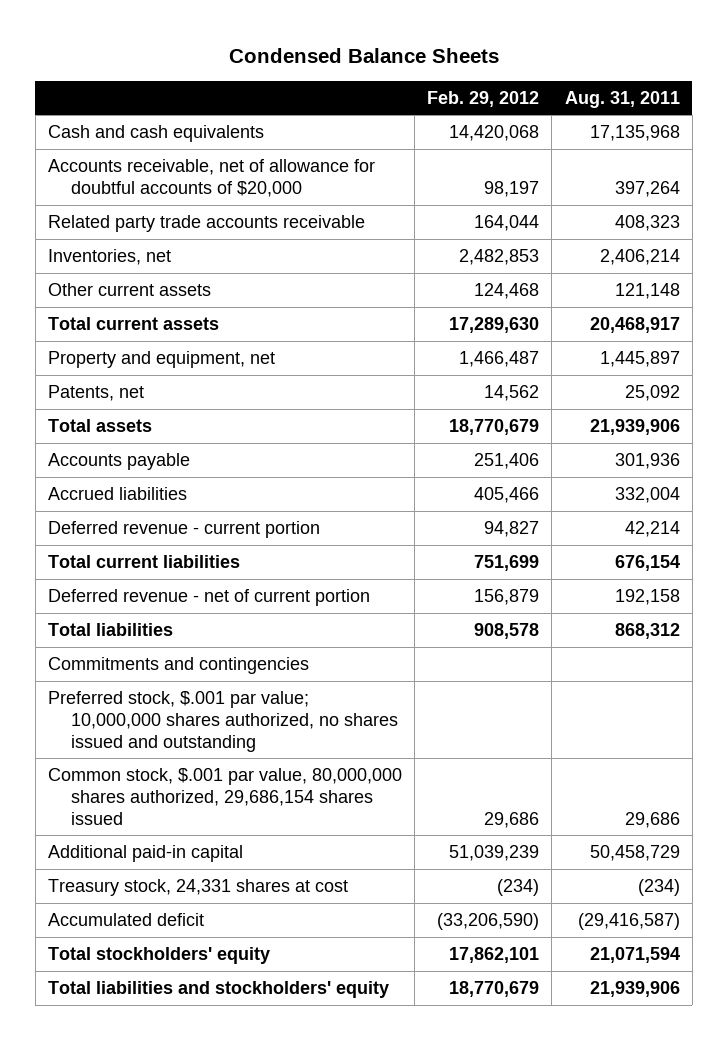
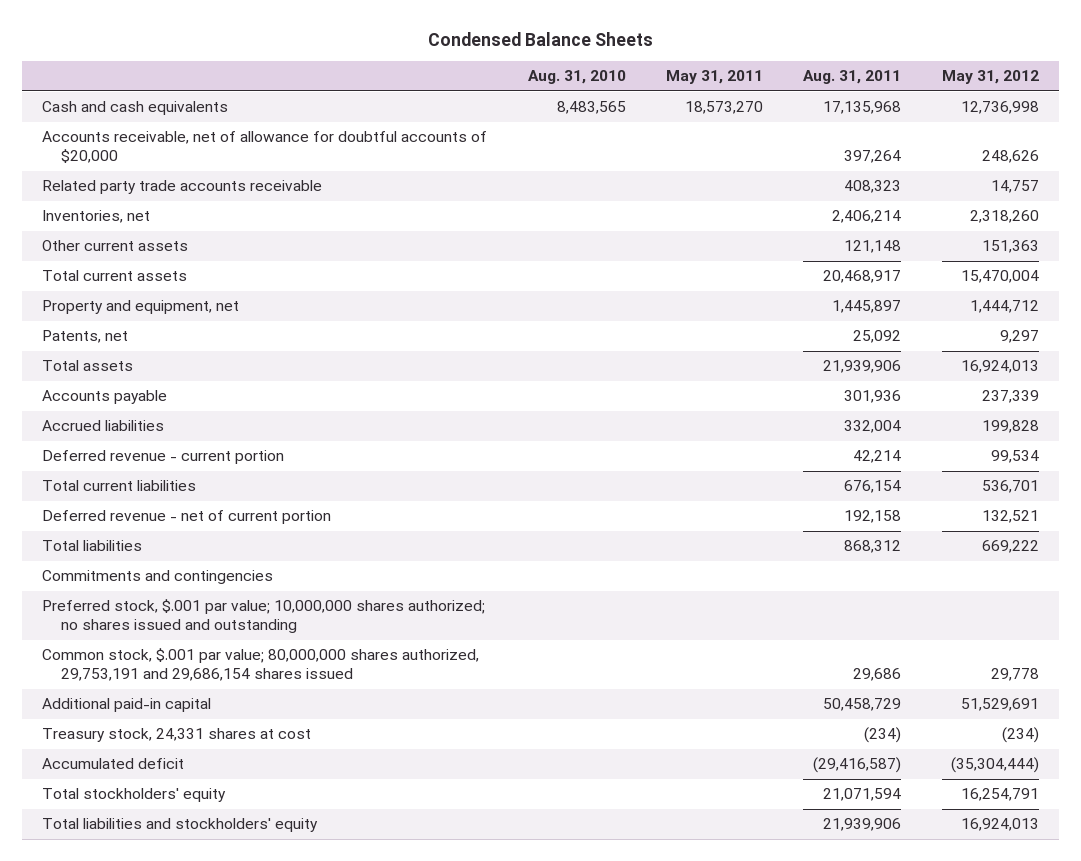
[427,90,540,107] Feb. 29, 2012 -> none
none -> [527,70,626,85] Aug. 31, 2010
none -> [666,70,764,85] May 31, 2011
none -> [941,70,1039,85] May 31, 2012
[47,691,399,752] Preferred stock, $.001 par value; 10,000,000 shares authorized, no shares issued and outstanding -> [42,599,486,634] Preferred stock, $.001 par value; 10,000,000 shares authorized; no shares issued and outstanding
[47,768,402,825] Common stock, $.001 par value, 80,000,000 shares authorized, 29,686,154 shares issued -> [42,648,480,682] Common stock, $.001 par value; 80,000,000 shares authorized, 29,753,191 and 29,686,154 shares issued

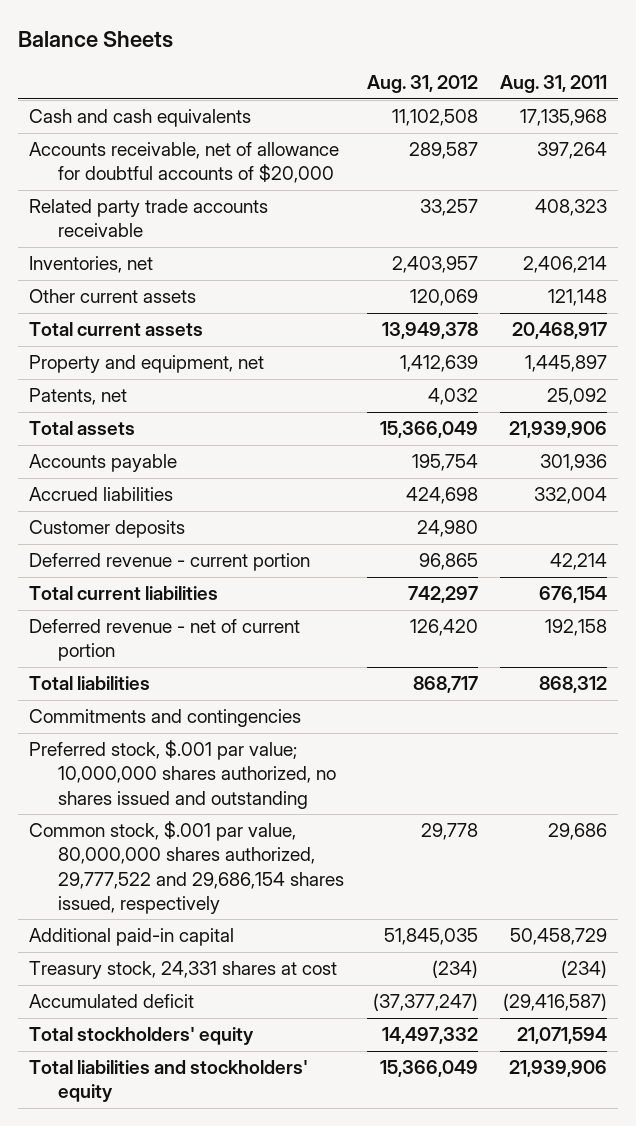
[427,31,653,46] Condensed Balance Sheets -> [17,31,173,49] Balance Sheets
[527,70,626,85] Aug. 31, 2010 -> none
[666,70,764,85] May 31, 2011 -> none
[941,70,1039,85] May 31, 2012 -> none
none -> [366,75,478,94] Aug. 31, 2012
none -> [28,520,185,539] Customer deposits
[42,599,486,634] Preferred stock, $.001 par value; 10,000,000 shares authorized; no shares issued and outstanding -> [28,740,337,809] Preferred stock, $.001 par value; 10,000,000 shares authorized, no shares issued and outstanding
[42,648,480,682] Common stock, $.001 par value; 80,000,000 shares authorized, 29,753,191 and 29,686,154 shares issued -> [28,821,345,914] Common stock, $.001 par value, 80,000,000 shares authorized, 29,777,522 and 29,686,154 shares issued, respectively

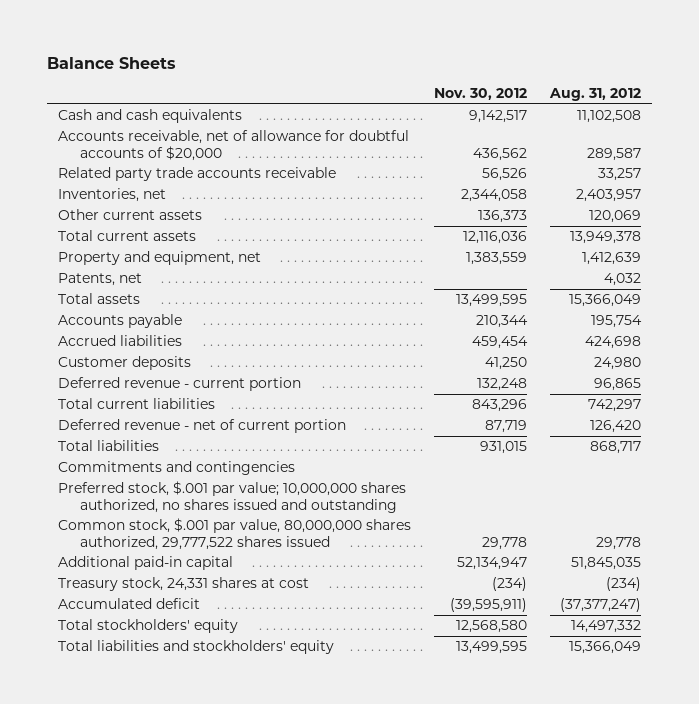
[500,75,608,94] Aug. 31, 2011 -> none
none -> [433,87,527,100] Nov. 30, 2012
[28,821,345,914] Common stock, $.001 par value, 80,000,000 shares authorized, 29,777,522 and 29,686,154 shares issued, respectively -> [58,518,412,550] Common stock, $.001 par value, 80,000,000 shares authorized, 29,777,522 shares issued

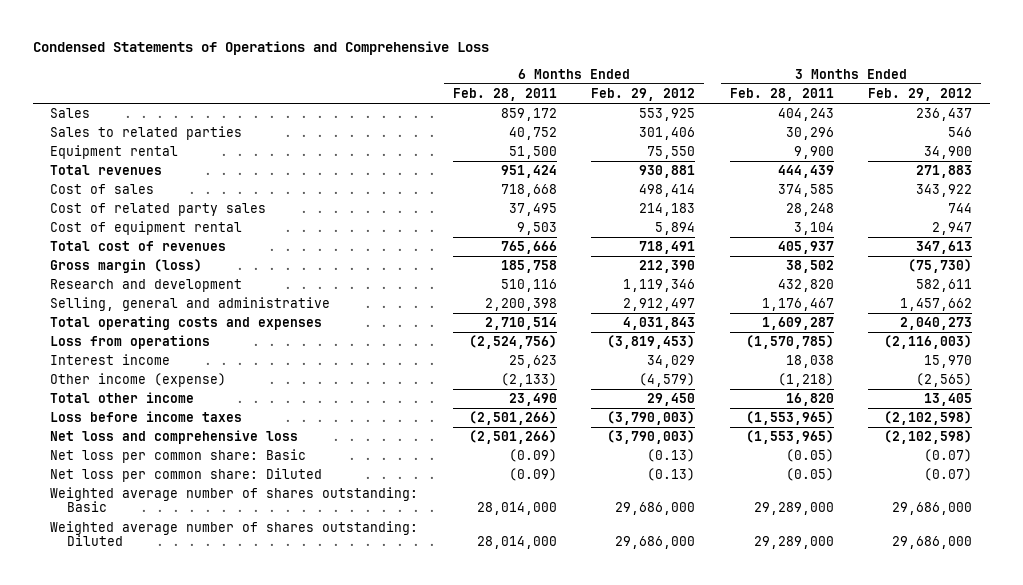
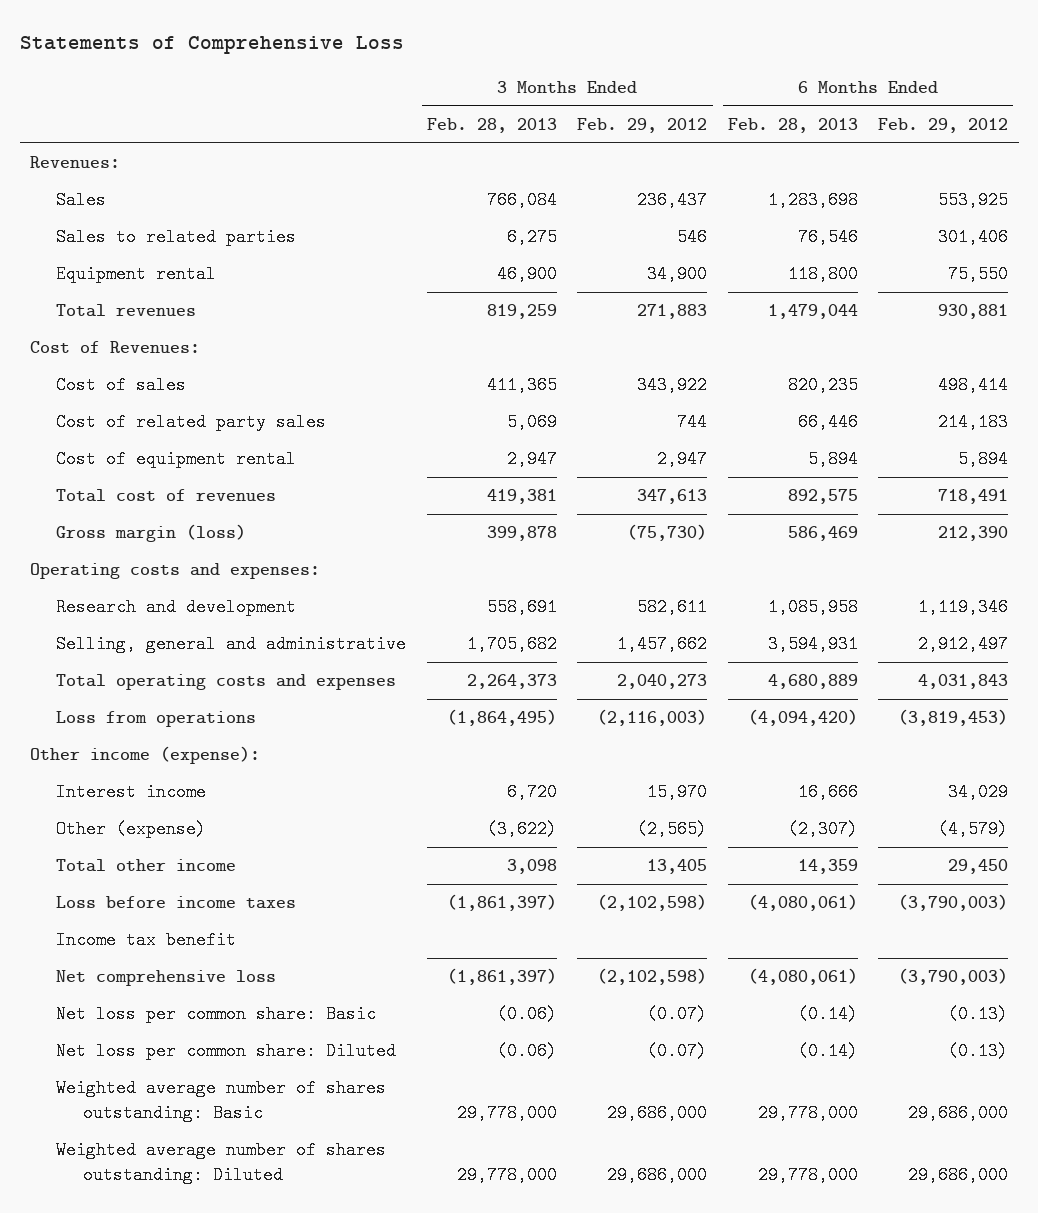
[33,41,490,56] Condensed Statements of Operations and Comprehensive Loss -> [19,36,404,55] Statements of Comprehensive Loss
[452,88,557,102] Feb. 28, 2011 -> none
[729,88,834,102] Feb. 28, 2011 -> none
none -> [426,118,557,134] Feb. 28, 2013
none -> [727,118,858,134] Feb. 28, 2013
none -> [29,156,120,169] Revenues:
none -> [29,341,200,354] Cost of Revenues:
none -> [29,563,320,580] Operating costs and expenses:
none -> [29,746,260,765] Other income (expense):
[50,373,227,388] Other income (expense) -> [56,820,207,839] Other (expense)
none -> [56,931,237,950] Income tax benefit
[50,430,299,445] Net loss and comprehensive loss -> [56,970,277,987] Net comprehensive loss

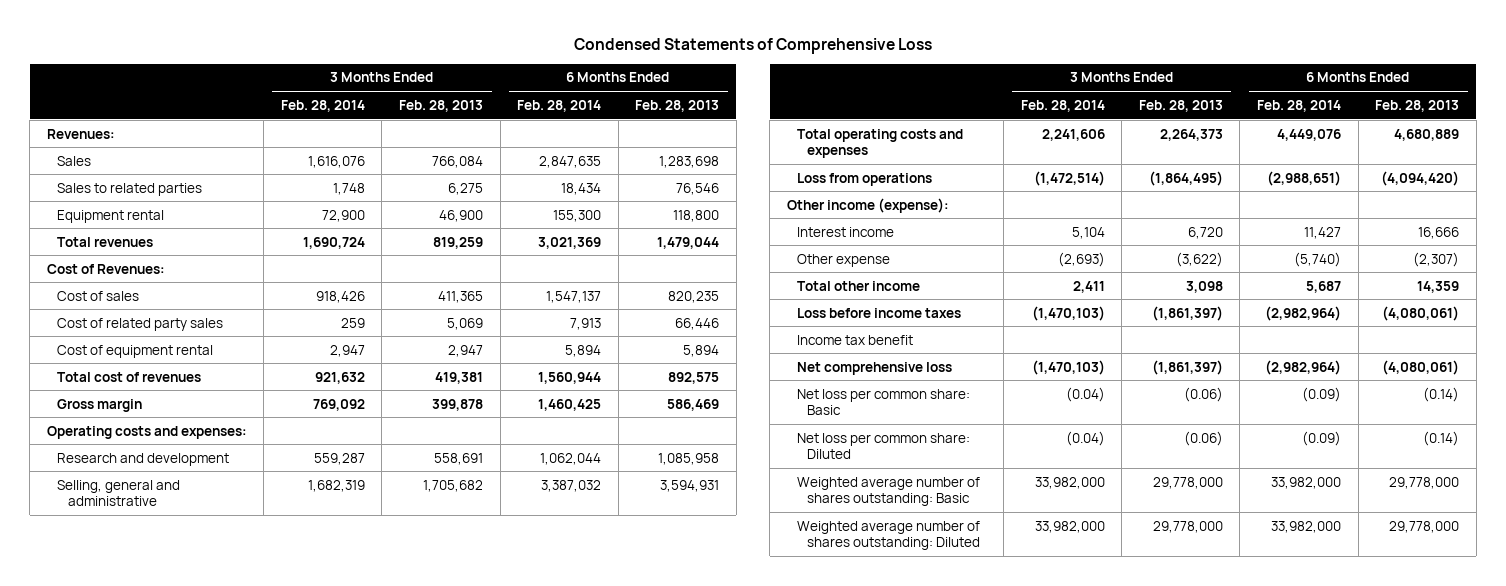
[19,36,404,55] Statements of Comprehensive Loss -> [573,38,932,55] Condensed Statements of Comprehensive Loss
[577,118,708,134] Feb. 29, 2012 -> none
[878,118,1009,134] Feb. 29, 2012 -> none
none -> [280,99,365,112] Feb. 28, 2014
none -> [517,99,602,112] Feb. 28, 2014
[56,524,247,543] Gross margin (loss) -> [57,398,143,412] Gross margin
[56,820,207,839] Other (expense) -> [797,253,891,267] Other expense

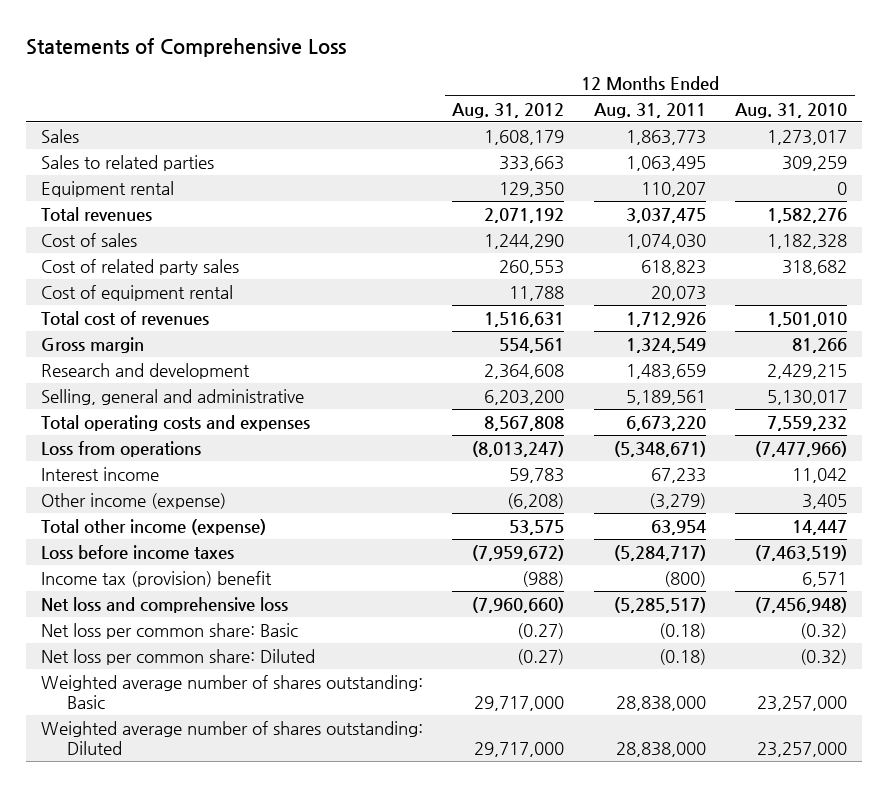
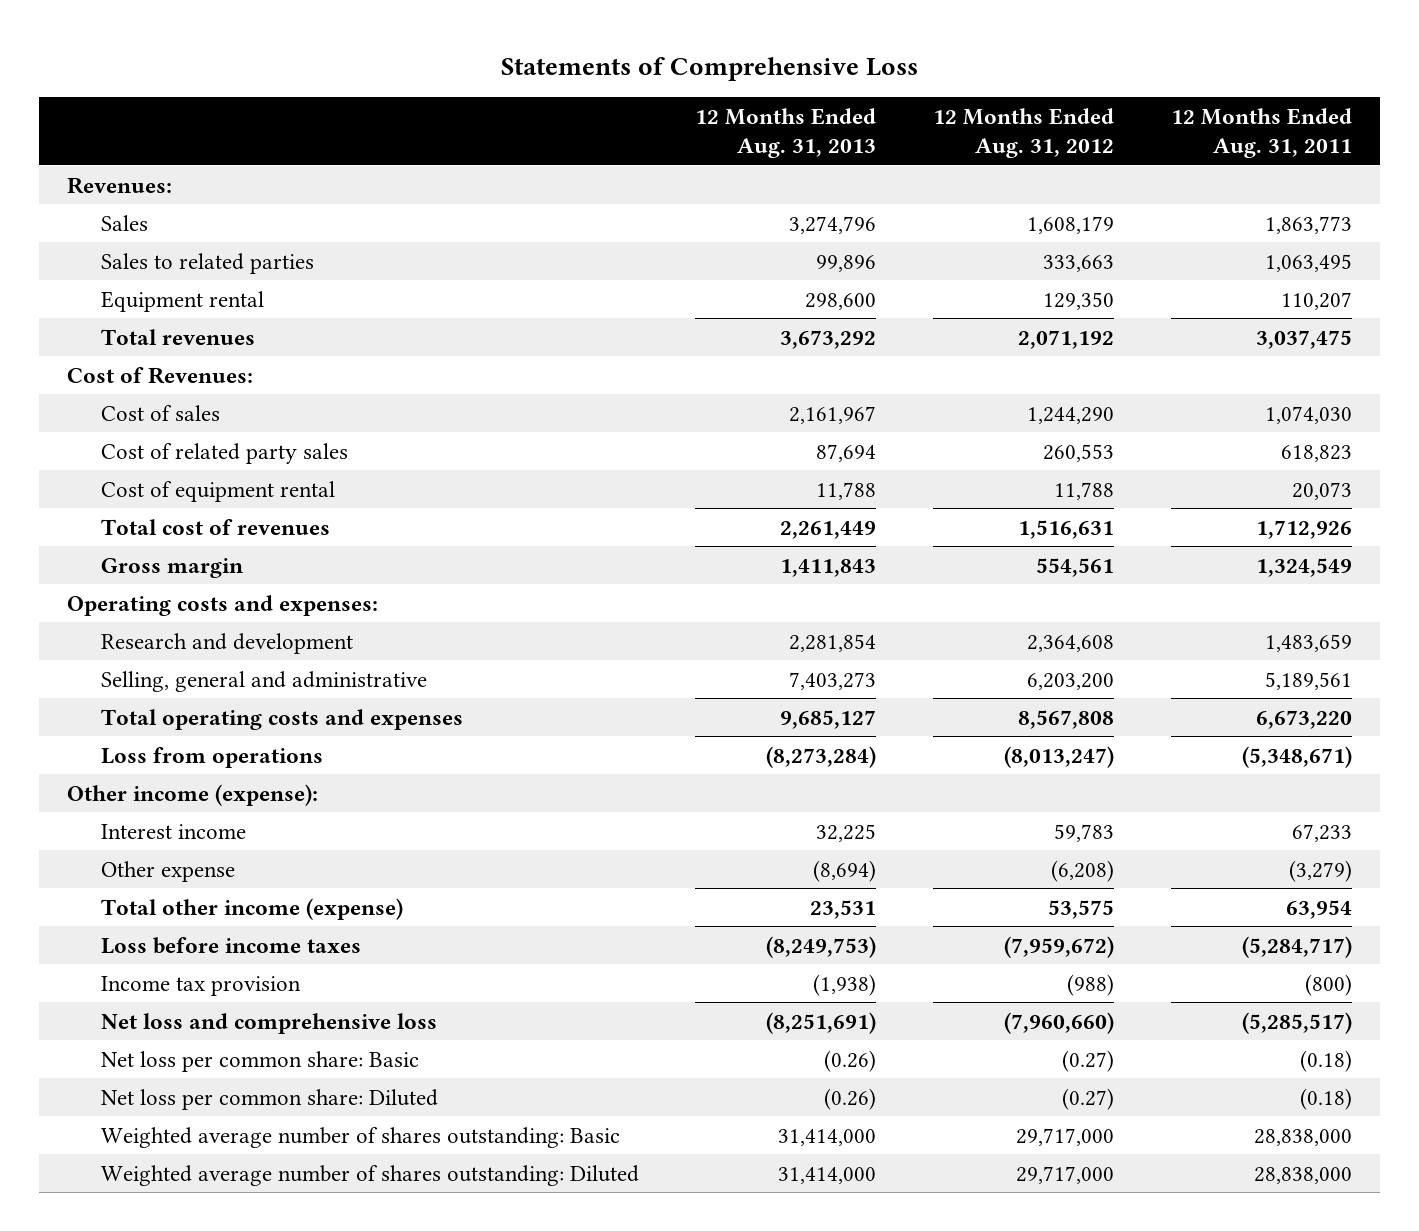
[735,102,848,118] Aug. 31, 2010 -> none
none -> [695,108,877,158] 12 Months Ended Aug. 31, 2013
none -> [67,176,173,194] Revenues:
none -> [67,366,254,384] Cost of Revenues:
none -> [67,594,379,616] Operating costs and expenses:
none -> [67,783,319,806] Other income (expense):
[41,493,227,510] Other income (expense) -> [100,860,235,882] Other expense
[41,571,273,588] Income tax (provision) benefit -> [100,975,301,996] Income tax provision

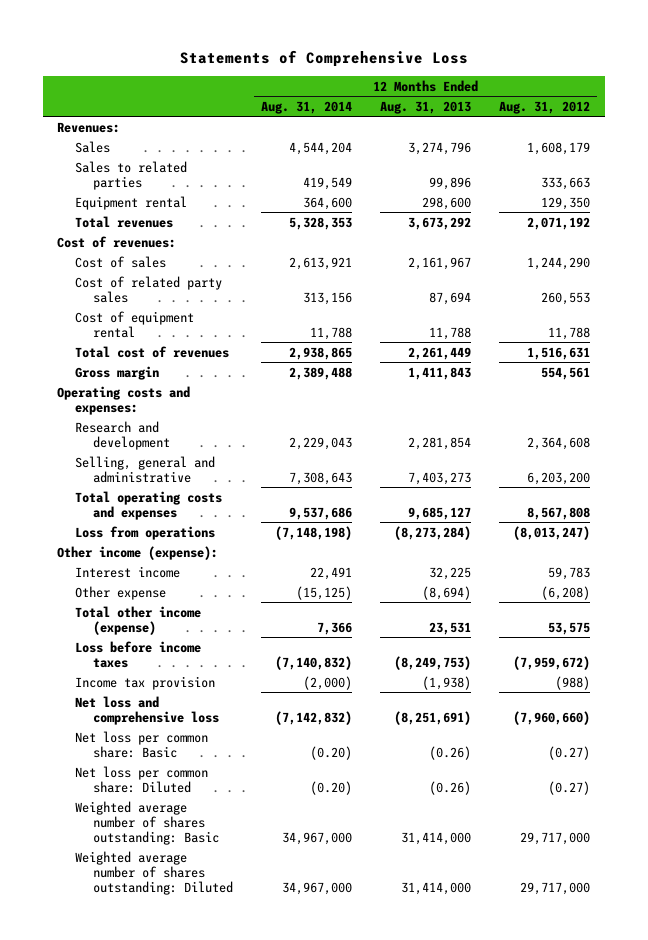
[1170,108,1352,158] 12 Months Ended Aug. 31, 2011 -> none
none -> [260,100,352,114] Aug. 31, 2014
[67,366,254,384] Cost of Revenues: -> [57,235,177,248] Cost of revenues:

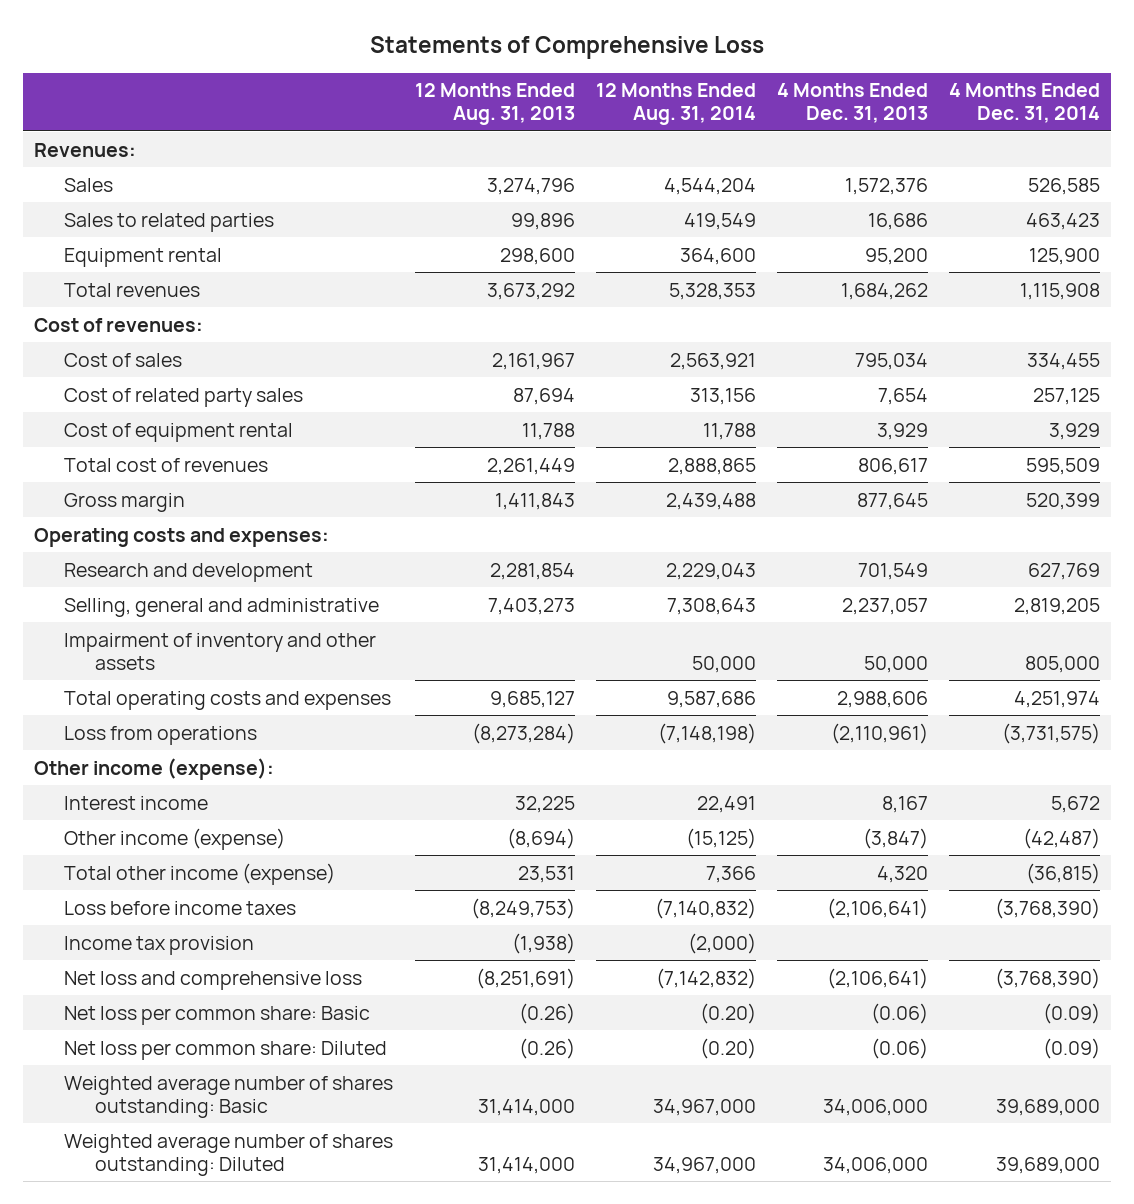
[499,100,591,114] Aug. 31, 2012 -> none
none -> [776,83,928,124] 4 Months Ended Dec. 31, 2013
none -> [949,83,1101,124] 4 Months Ended Dec. 31, 2014
[288,256,352,270] 2,613,921 -> [669,352,756,370] 2,563,921
[288,346,352,360] 2,938,865 -> [667,457,756,475] 2,888,865
[288,366,352,380] 2,389,488 -> [665,492,756,510] 2,439,488
none -> [64,632,377,670] Impairment of inventory and other assets
[288,506,352,520] 9,537,686 -> [666,690,756,708] 9,587,686
[74,585,166,600] Other expense -> [64,827,286,850] Other income (expense)

